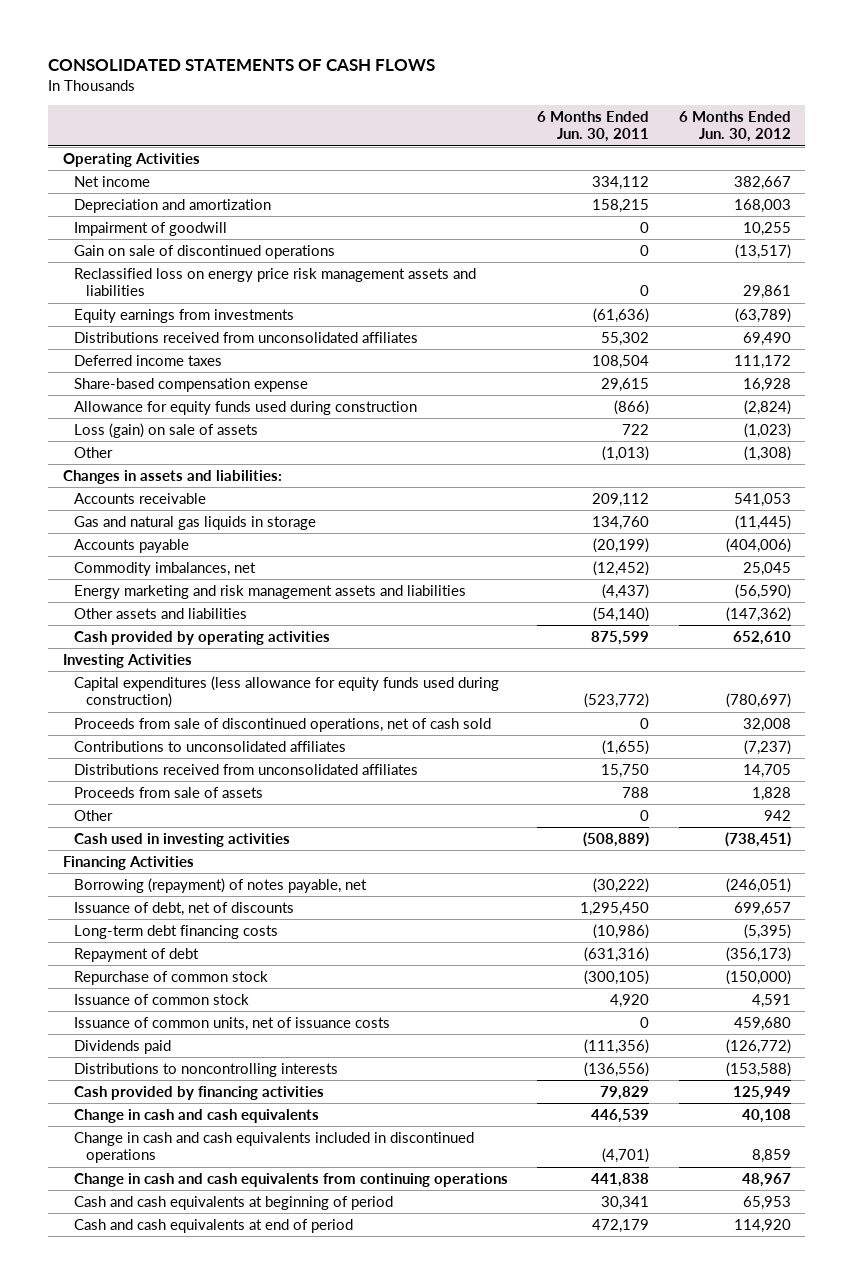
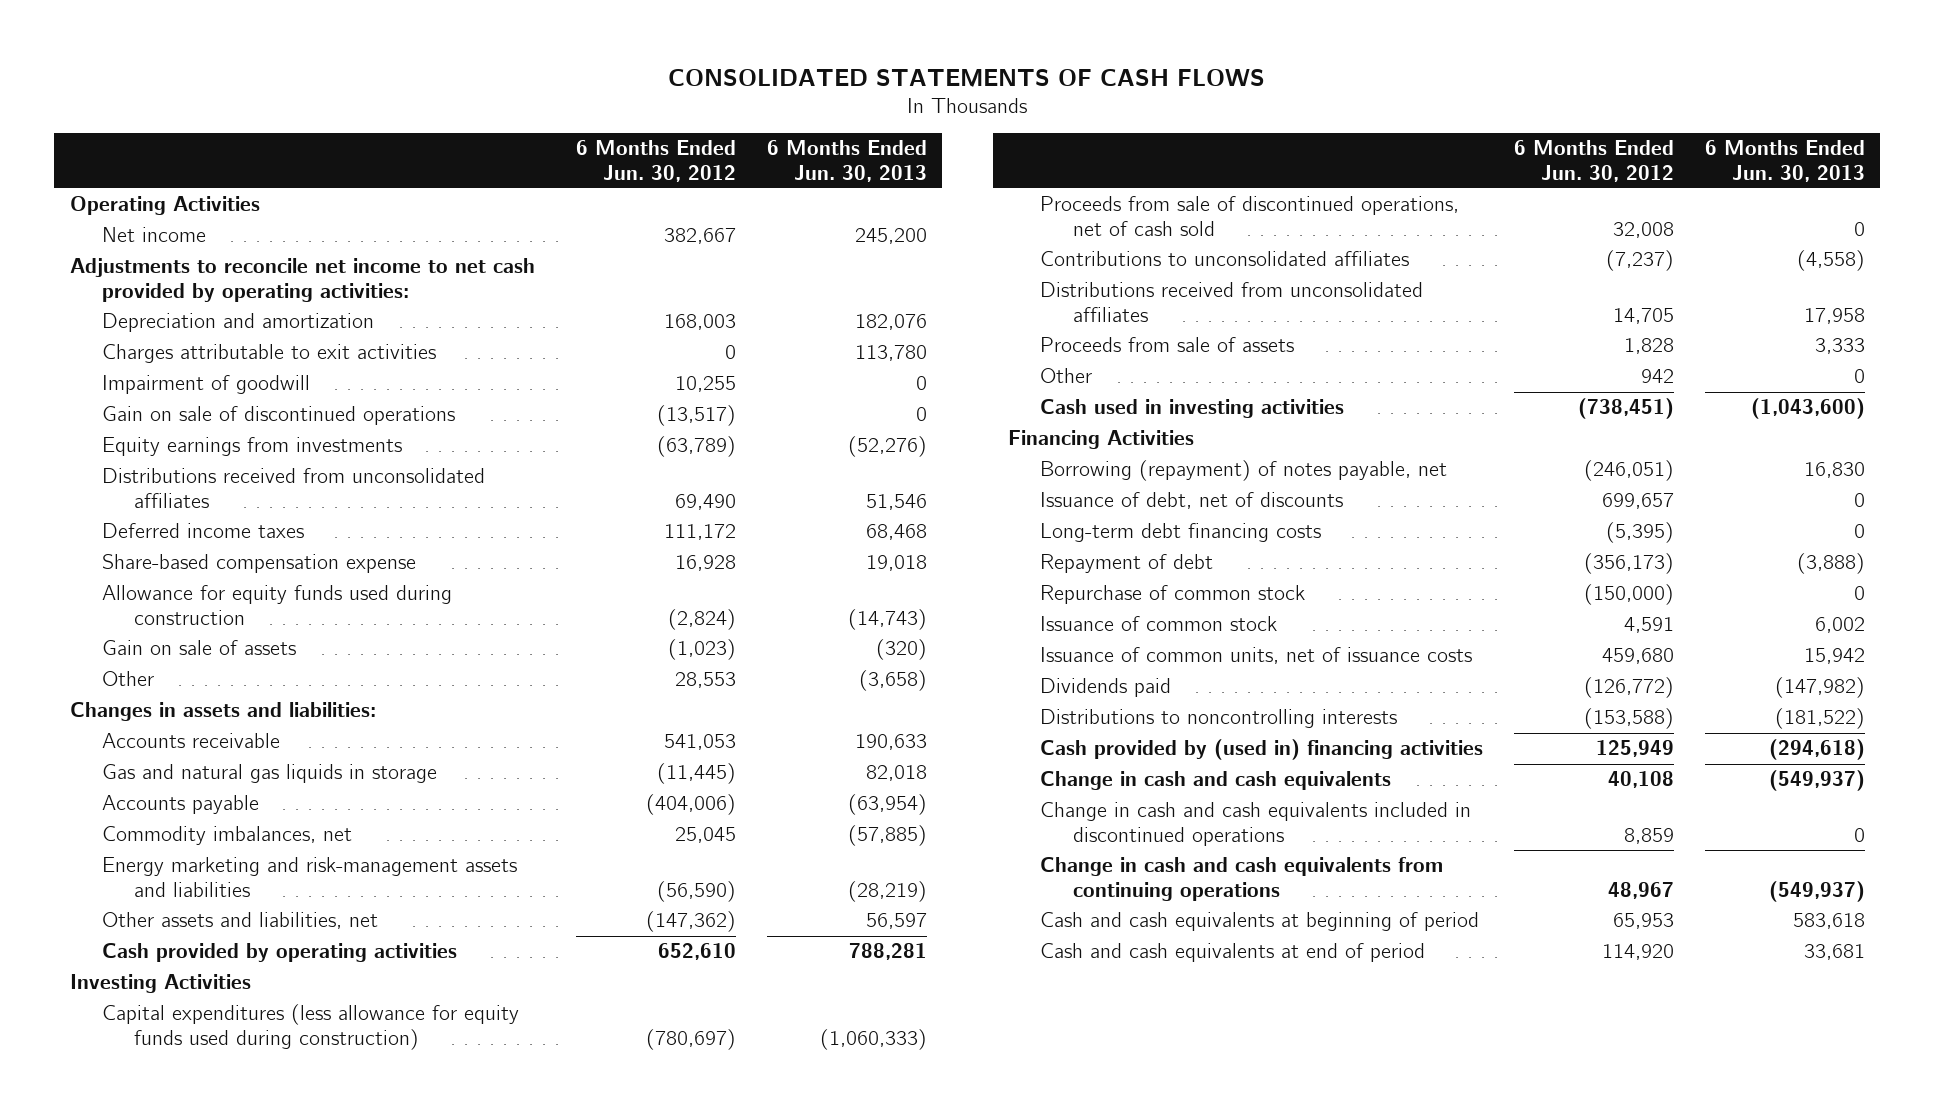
[537,111,650,143] 6 Months Ended Jun. 30, 2011 -> none
none -> [766,140,927,182] 6 Months Ended Jun. 30, 2013
none -> [69,258,535,302] Adjustments to reconcile net income to net cash provided by operating activities:
none -> [101,344,436,364] Charges attributable to exit activities
[74,267,477,297] Reclassified loss on energy price risk management assets and liabilities -> none
[74,422,259,438] Loss (gain) on sale of assets -> [101,640,296,656] Gain on sale of assets
[743,445,791,461] (1,308) -> [674,672,736,689] 28,553
[74,584,467,599] Energy marketing and risk management assets and liabilities -> [101,857,517,897] Energy marketing and risk-management assets and liabilities
[74,607,248,619] Other assets and liabilities -> [101,912,378,930] Other assets and liabilities, net
[74,1085,325,1100] Cash provided by financing activities -> [1040,739,1484,761] Cash provided by (used in) financing activities

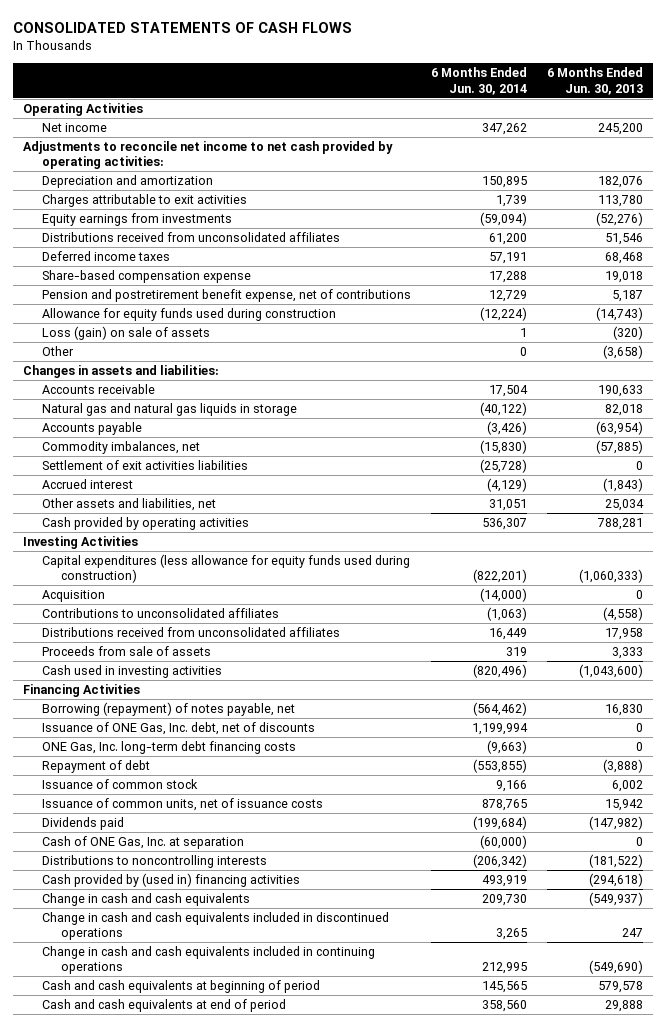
[575,140,736,182] 6 Months Ended Jun. 30, 2012 -> none
none -> [431,67,528,95] 6 Months Ended Jun. 30, 2014
[101,375,310,395] Impairment of goodwill -> none
[101,406,455,426] Gain on sale of discontinued operations -> none
none -> [42,288,412,302] Pension and postretirement benefit expense, net of contributions
[101,640,296,656] Gain on sale of assets -> [42,325,211,340] Loss (gain) on sale of assets
[101,764,437,784] Gas and natural gas liquids in storage -> [42,402,298,416] Natural gas and natural gas liquids in storage
[101,857,517,897] Energy marketing and risk-management assets and liabilities -> none
none -> [42,459,249,470] Settlement of exit activities liabilities
none -> [42,478,134,489] Accrued interest
[865,913,927,930] 56,597 -> [605,498,645,511] 25,034
[1040,196,1460,236] Proceeds from sale of discontinued operations, net of cash sold -> none
none -> [42,589,106,602] Acquisition
[1040,368,1093,384] Other -> none
[1040,492,1344,510] Issuance of debt, net of discounts -> [42,721,316,735] Issuance of ONE Gas, Inc. debt, net of discounts
[1040,523,1322,543] Long-term debt financing costs -> [42,740,297,754] ONE Gas, Inc. long-term debt financing costs
[1040,585,1306,605] Repurchase of common stock -> none
none -> [42,835,245,849] Cash of ONE Gas, Inc. at separation
[1854,827,1866,842] 0 -> [622,928,644,938] 247
[1040,857,1444,901] Change in cash and cash equivalents from continuing operations -> [42,945,376,975] Change in cash and cash equivalents included in continuing operations
[1769,880,1866,902] (549,937) -> [589,960,644,975] (549,690)
[1793,913,1866,930] 583,618 -> [598,980,644,993] 579,578
[1804,944,1866,961] 33,681 -> [605,999,644,1012] 29,888

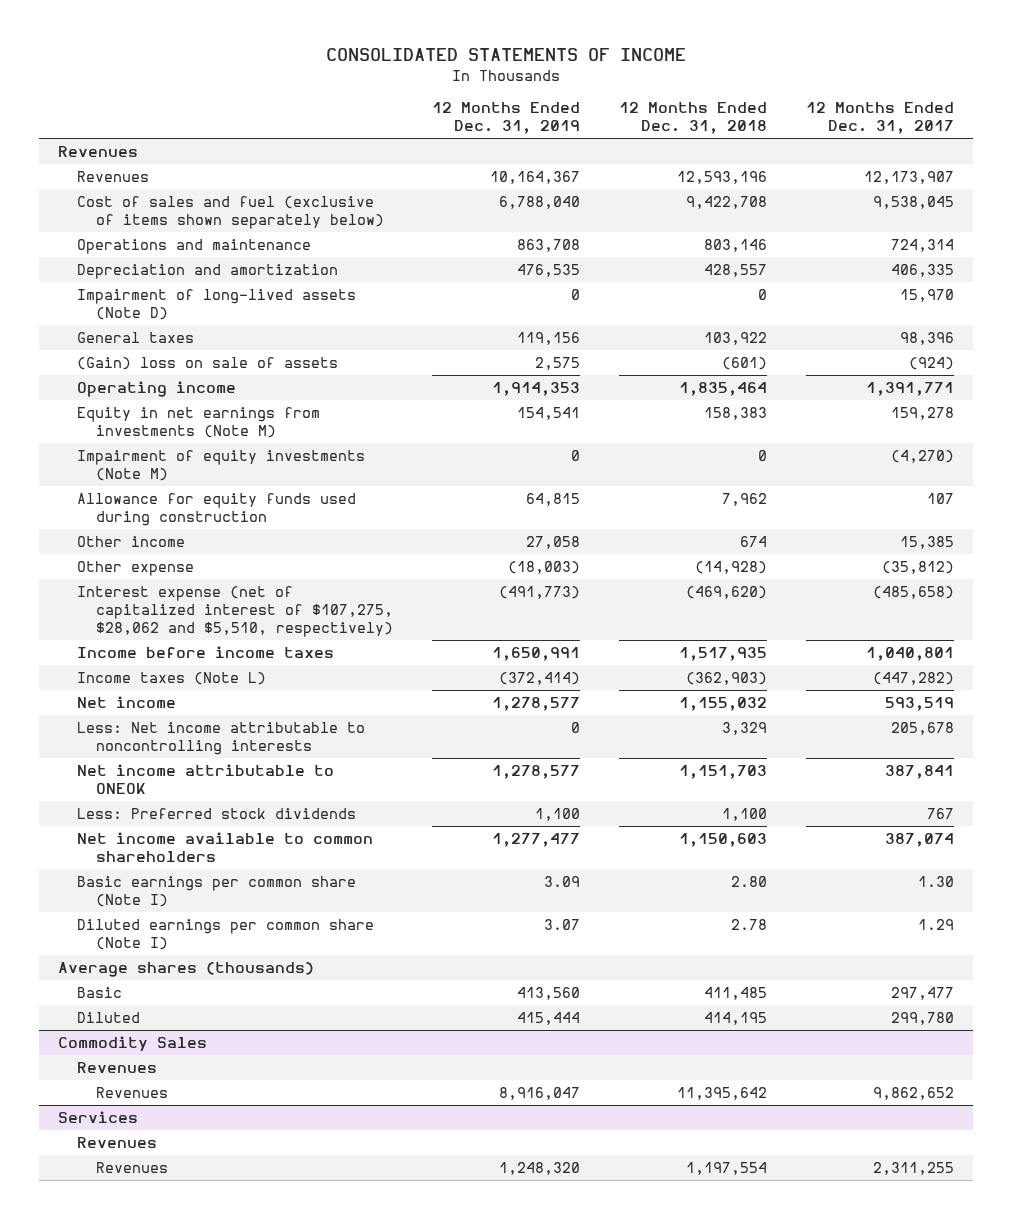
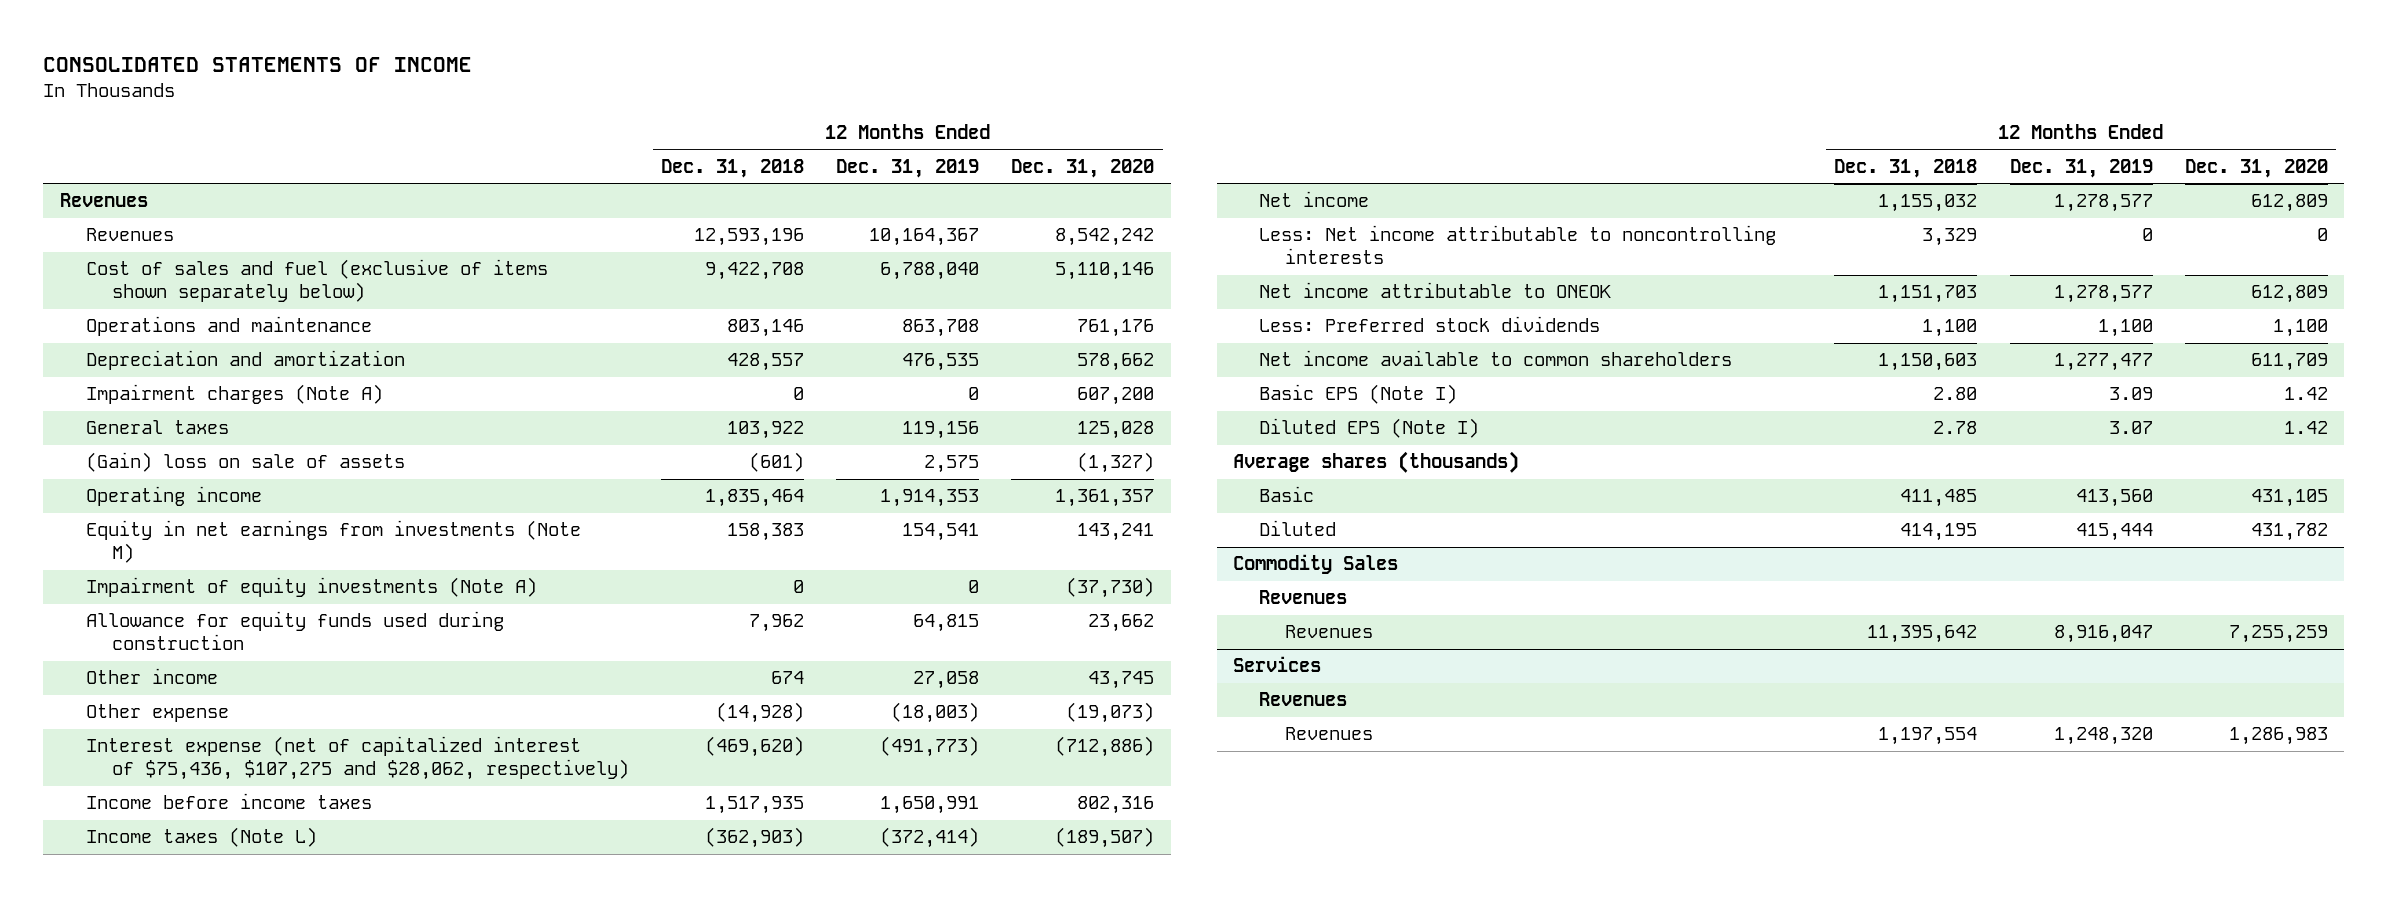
[805,101,954,134] 12 Months Ended Dec. 31, 2017 -> none
none -> [1011,158,1155,178] Dec. 31, 2020
[77,289,357,320] Impairment of long-lived assets (Note D) -> none
none -> [85,384,383,405] Impairment charges (Note A)
[77,450,366,481] Impairment of equity investments (Note M) -> [85,577,537,598] Impairment of equity investments (Note A)
[77,586,393,637] Interest expense (net of capitalized interest of $107,275, $28,062 and $5,510, respectively) -> [85,736,629,781] Interest expense (net of capitalized interest of $75,436, $107,275 and $28,062, respectively)
[77,876,357,907] Basic earnings per common share (Note I) -> [1258,384,1457,405] Basic EPS (Note I)
[77,919,375,950] Diluted earnings per common share (Note I) -> [1258,418,1479,439] Diluted EPS (Note I)

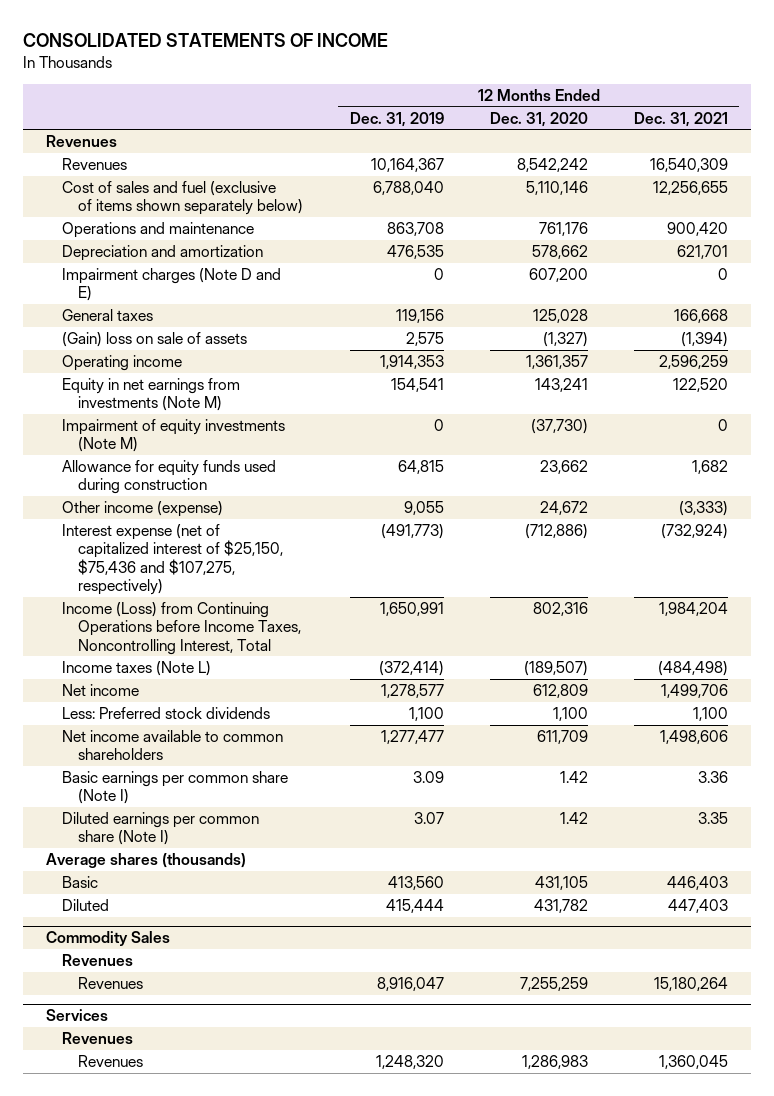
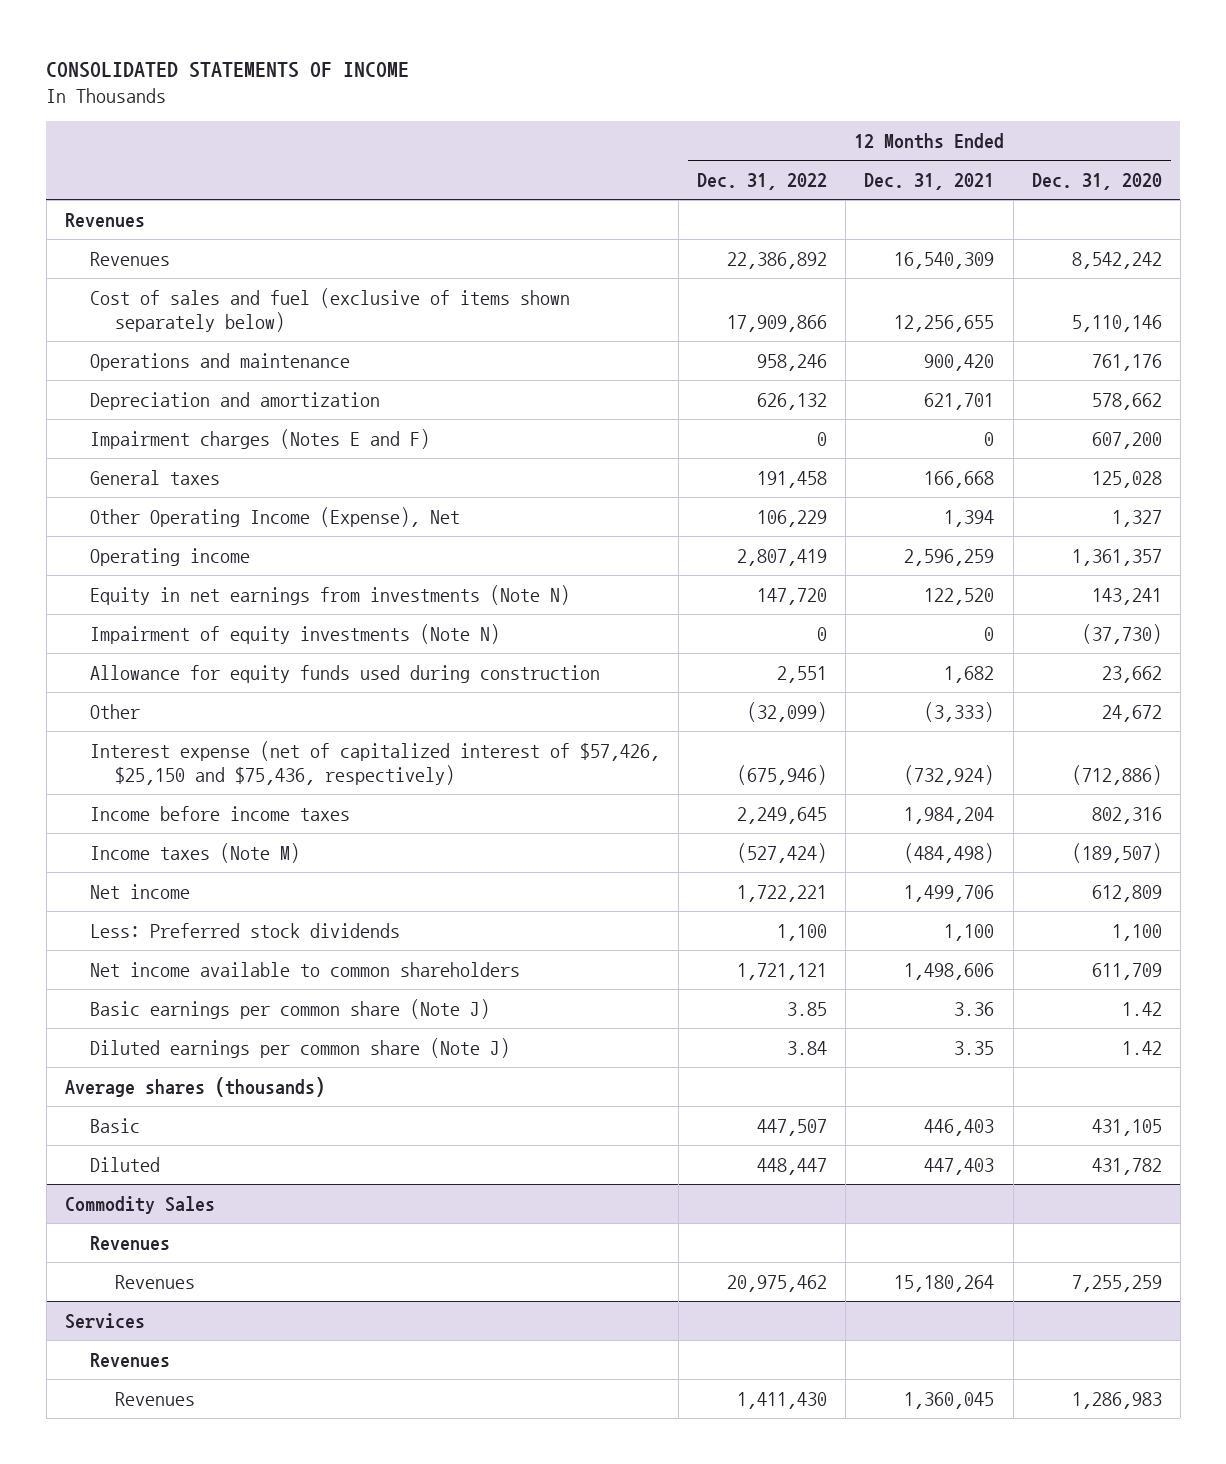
[349,111,444,127] Dec. 31, 2019 -> none
none -> [697,172,828,190] Dec. 31, 2022
[62,268,282,302] Impairment charges (Note D and E) -> [89,428,430,449] Impairment charges (Notes E and F)
[62,332,248,348] (Gain) loss on sale of assets -> none
none -> [89,506,460,527] Other Operating Income (Expense), Net
[62,378,241,412] Equity in net earnings from investments (Note M) -> [89,584,570,605] Equity in net earnings from investments (Note N)
[62,419,286,453] Impairment of equity investments (Note M) -> [89,623,500,644] Impairment of equity investments (Note N)
[62,501,224,518] Other income (expense) -> [89,703,140,719] Other
[62,524,284,595] Interest expense (net of capitalized interest of $25,150, $75,436 and $107,275, respectively) -> [89,740,660,785] Interest expense (net of capitalized interest of $57,426, $25,150 and $75,436, respectively)
[62,602,302,655] Income (Loss) from Continuing Operations before Income Taxes, Noncontrolling Interest, Total -> [89,805,350,821] Income before income taxes
[62,661,212,677] Income taxes (Note L) -> [89,842,300,863] Income taxes (Note M)
[62,771,289,805] Basic earnings per common share (Note I) -> [89,998,490,1019] Basic earnings per common share (Note J)
[62,812,260,846] Diluted earnings per common share (Note I) -> [89,1037,510,1058] Diluted earnings per common share (Note J)

